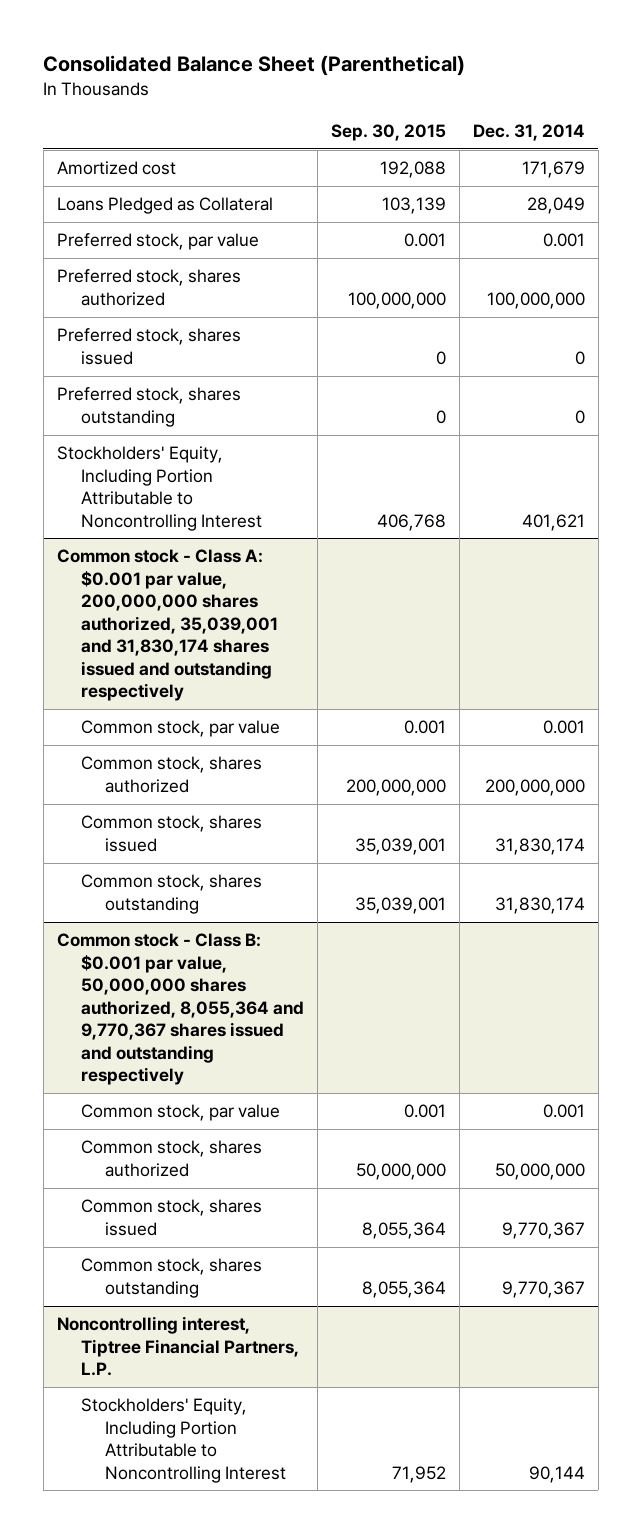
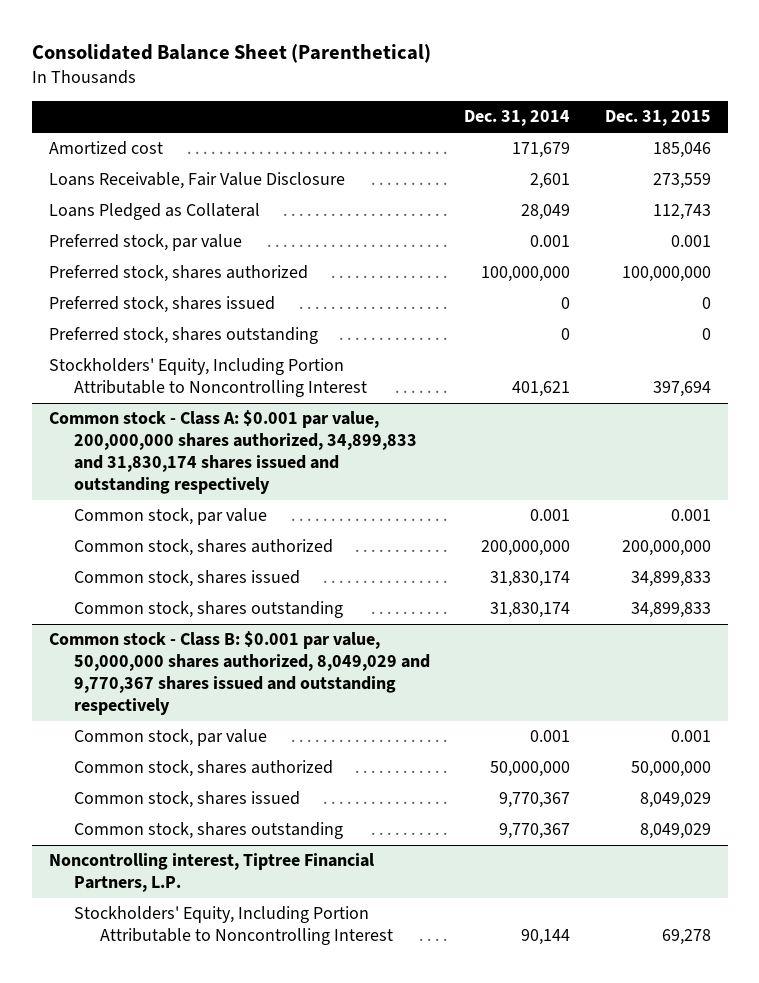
[330,123,446,141] Sep. 30, 2015 -> none
none -> [604,110,711,127] Dec. 31, 2015
none -> [48,172,345,190] Loans Receivable, Fair Value Disclosure
[56,549,278,701] Common stock - Class A: $0.001 par value, 200,000,000 shares authorized, 35,039,001 and 31,830,174 shares issued and outstanding respectively -> [48,410,418,495] Common stock - Class A: $0.001 par value, 200,000,000 shares authorized, 34,899,833 and 31,830,174 shares issued and outstanding respectively
[56,933,304,1085] Common stock - Class B: $0.001 par value, 50,000,000 shares authorized, 8,055,364 and 9,770,367 shares issued and outstanding respectively -> [48,631,431,716] Common stock - Class B: $0.001 par value, 50,000,000 shares authorized, 8,049,029 and 9,770,367 shares issued and outstanding respectively

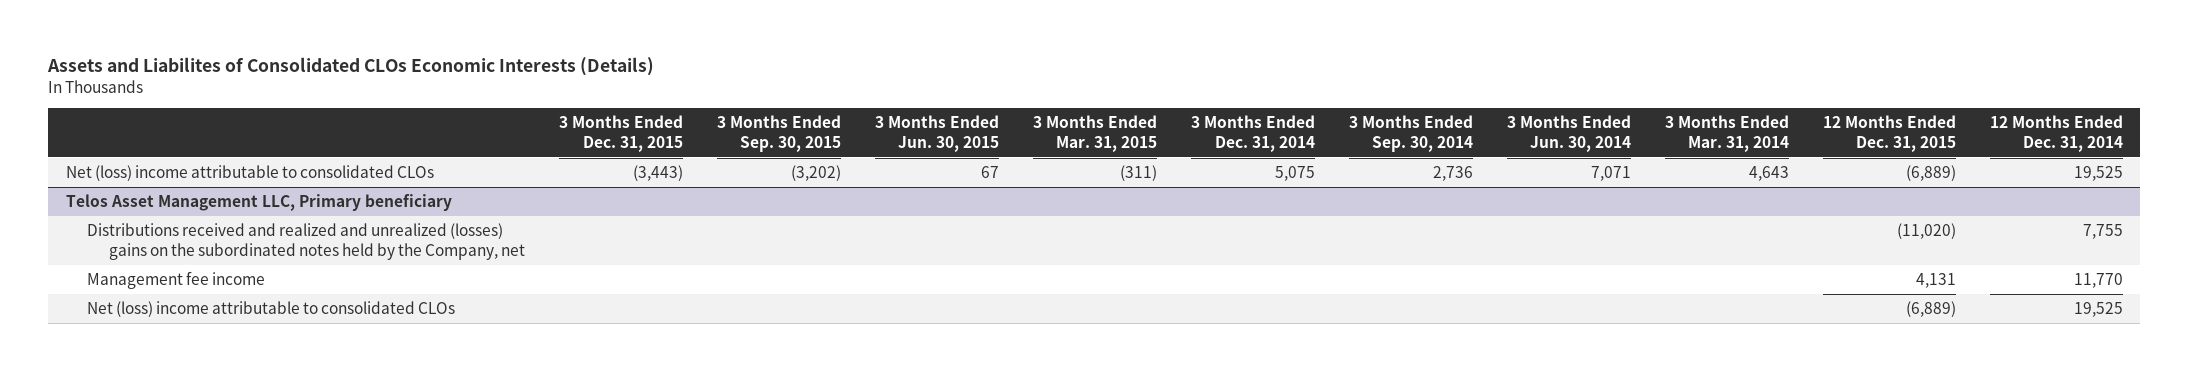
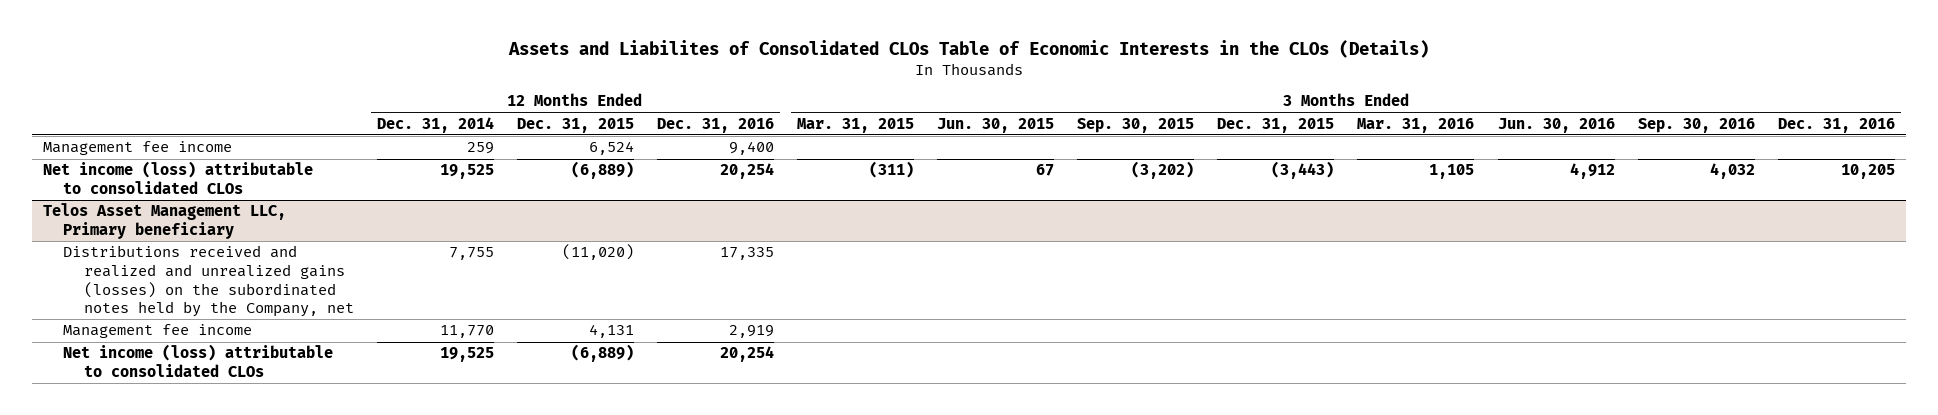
[47,57,655,77] Assets and Liabilites of Consolidated CLOs Economic Interests (Details) -> [507,39,1429,58] Assets and Liabilites of Consolidated CLOs Table of Economic Interests in the CLOs (Details)
[1190,115,1315,152] 3 Months Ended Dec. 31, 2014 -> none
[1348,115,1473,152] 3 Months Ended Sep. 30, 2014 -> none
[1507,115,1632,152] 3 Months Ended Jun. 30, 2014 -> none
[1665,115,1790,152] 3 Months Ended Mar. 31, 2014 -> none
none -> [656,117,774,133] Dec. 31, 2016
none -> [1357,117,1475,133] Mar. 31, 2016
none -> [1497,117,1615,133] Jun. 30, 2016
none -> [1637,117,1755,133] Sep. 30, 2016
none -> [1777,117,1895,133] Dec. 31, 2016
none -> [43,141,233,156] Management fee income
[65,164,434,181] Net (loss) income attributable to consolidated CLOs -> [43,161,314,195] Net income (loss) attributable to consolidated CLOs
[87,222,525,260] Distributions received and realized and unrealized (losses) gains on the subordinated notes held by the Company, net -> [63,245,354,318] Distributions received and realized and unrealized gains (losses) on the subordinated notes held by the Company, net
[87,300,456,317] Net (loss) income attributable to consolidated CLOs -> [63,344,334,378] Net income (loss) attributable to consolidated CLOs

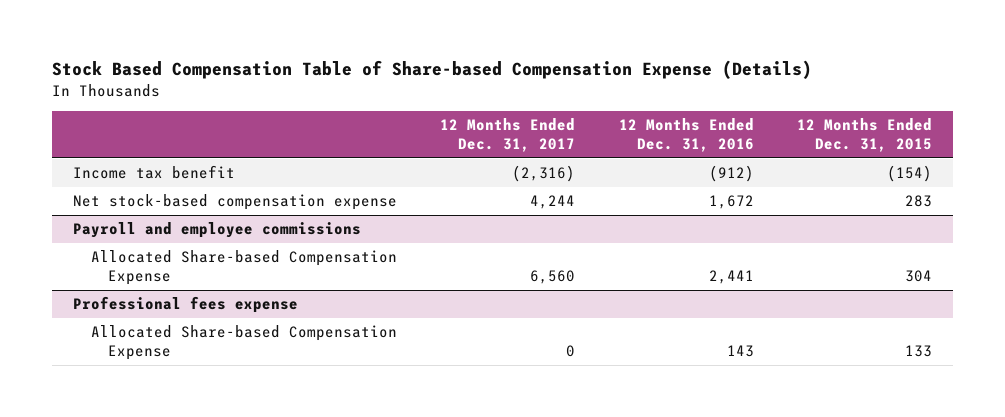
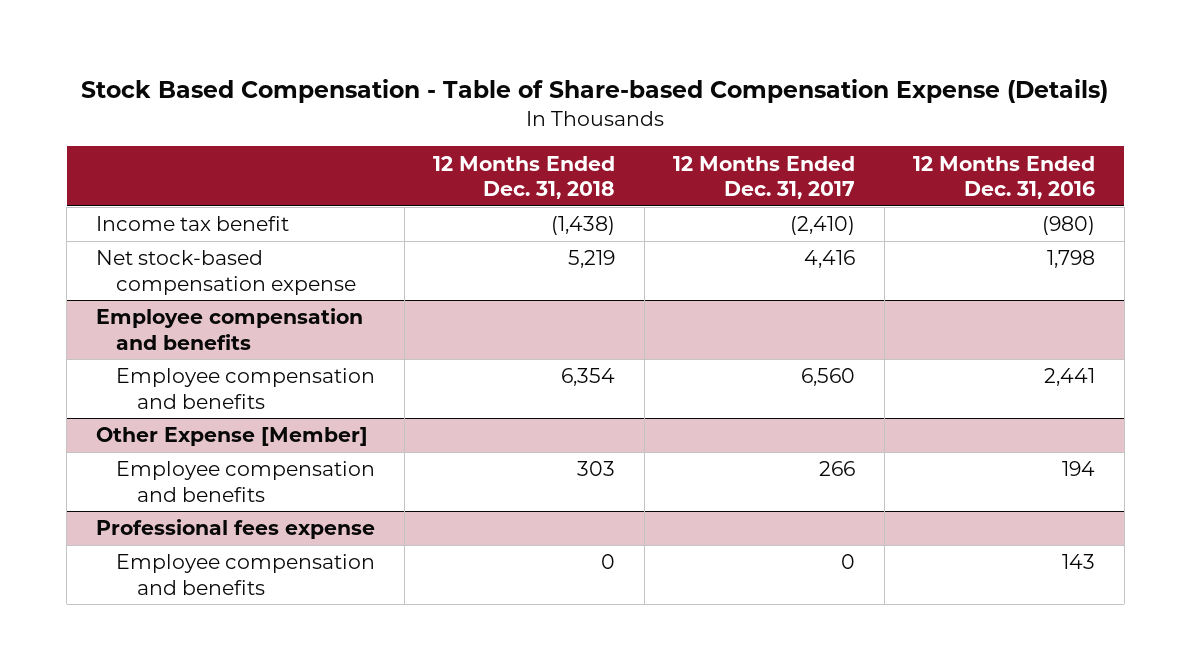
[51,60,812,80] Stock Based Compensation Table of Share-based Compensation Expense (Details) -> [81,79,1109,104] Stock Based Compensation - Table of Share-based Compensation Expense (Details)
[796,118,932,153] 12 Months Ended Dec. 31, 2015 -> none
none -> [433,155,616,199] 12 Months Ended Dec. 31, 2018
[512,165,576,183] (2,316) -> [790,216,856,236] (2,410)
[708,165,754,183] (912) -> [1042,216,1096,236] (980)
[530,195,576,210] 4,244 -> [804,250,856,269] 4,416
[708,195,754,210] 1,672 -> [1047,250,1096,269] 1,798
[73,222,362,239] Payroll and employee commissions -> [95,308,363,350] Employee compensation and benefits
[90,250,397,285] Allocated Share-based Compensation Expense -> [116,368,376,409] Employee compensation and benefits
none -> [95,427,368,447] Other Expense [Member]
none -> [116,461,376,502] Employee compensation and benefits
[90,325,397,360] Allocated Share-based Compensation Expense -> [116,554,376,595] Employee compensation and benefits

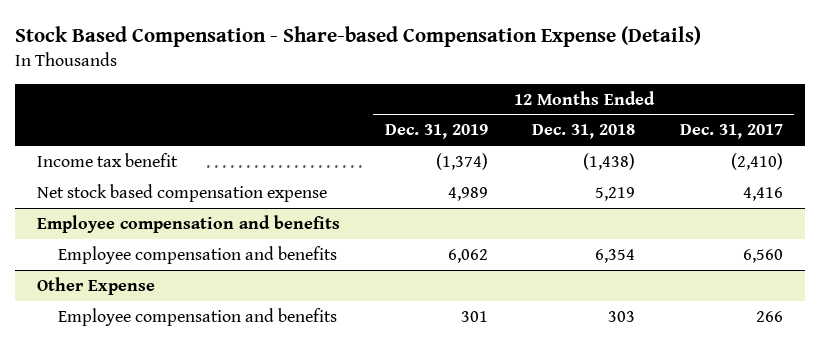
[81,79,1109,104] Stock Based Compensation - Table of Share-based Compensation Expense (Details) -> [14,26,701,48] Stock Based Compensation - Share-based Compensation Expense (Details)
[913,155,1096,199] 12 Months Ended Dec. 31, 2016 -> none
none -> [384,124,488,140] Dec. 31, 2019
[95,250,357,295] Net stock-based compensation expense -> [37,183,328,202] Net stock based compensation expense
[95,427,368,447] Other Expense [Member] -> [37,276,156,295] Other Expense
[95,519,375,540] Professional fees expense -> none
[116,554,376,595] Employee compensation and benefits -> none

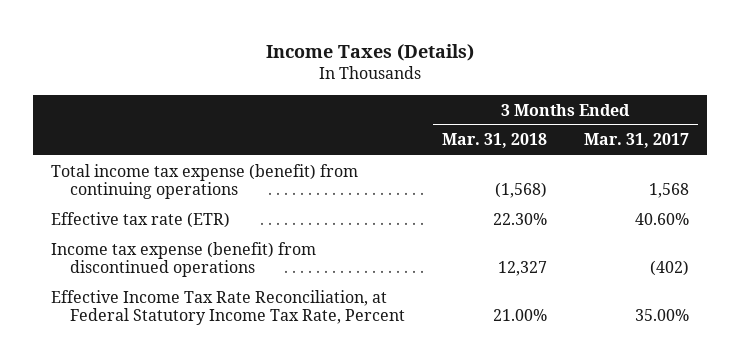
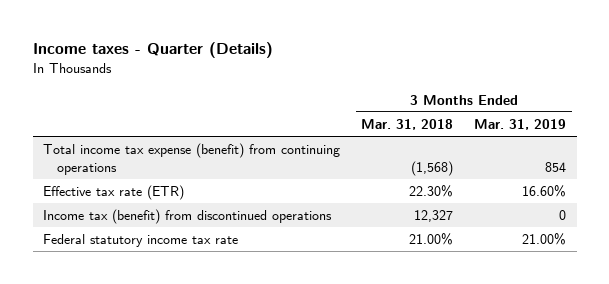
[266,43,475,61] Income Taxes (Details) -> [32,42,273,59] Income taxes - Quarter (Details)
[583,133,689,149] Mar. 31, 2017 -> none
none -> [474,118,567,130] Mar. 31, 2019
[51,241,317,278] Income tax expense (benefit) from discontinued operations -> [43,209,333,225] Income tax (benefit) from discontinued operations
[51,289,406,326] Effective Income Tax Rate Reconciliation, at Federal Statutory Income Tax Rate, Percent -> [43,234,239,248] Federal statutory income tax rate

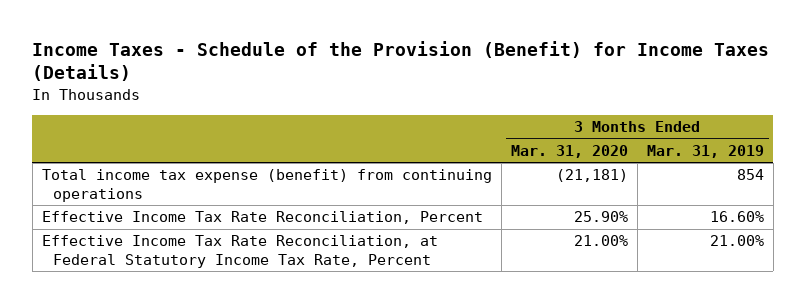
[32,42,273,59] Income taxes - Quarter (Details) -> [32,40,770,82] Income Taxes - Schedule of the Provision (Benefit) for Income Taxes (Details)
[361,118,454,130] Mar. 31, 2018 -> none
none -> [510,145,628,159] Mar. 31, 2020
[43,209,333,225] Income tax (benefit) from discontinued operations -> none
[43,185,185,201] Effective tax rate (ETR) -> [41,211,483,225] Effective Income Tax Rate Reconciliation, Percent
[43,234,239,248] Federal statutory income tax rate -> [41,235,438,268] Effective Income Tax Rate Reconciliation, at Federal Statutory Income Tax Rate, Percent

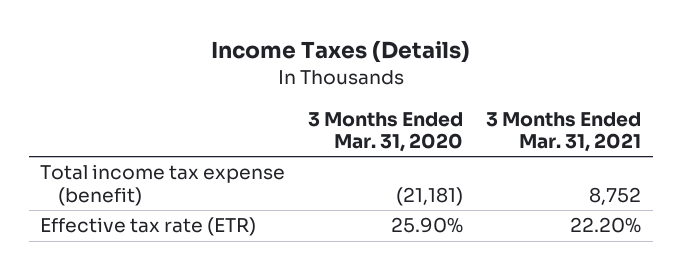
[32,40,770,82] Income Taxes - Schedule of the Provision (Benefit) for Income Taxes (Details) -> [210,40,470,64] Income Taxes (Details)
[646,145,764,159] Mar. 31, 2019 -> none
none -> [486,111,642,152] 3 Months Ended Mar. 31, 2021
[41,235,438,268] Effective Income Tax Rate Reconciliation, at Federal Statutory Income Tax Rate, Percent -> none
[41,169,492,202] Total income tax expense (benefit) from continuing operations -> [40,164,286,206] Total income tax expense (benefit)
[41,211,483,225] Effective Income Tax Rate Reconciliation, Percent -> [40,217,257,237] Effective tax rate (ETR)

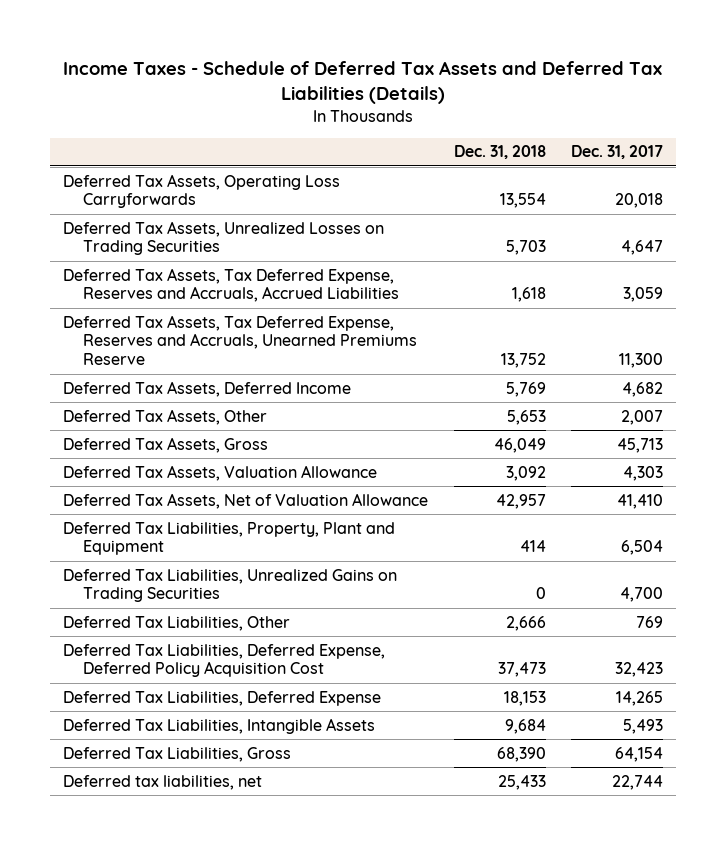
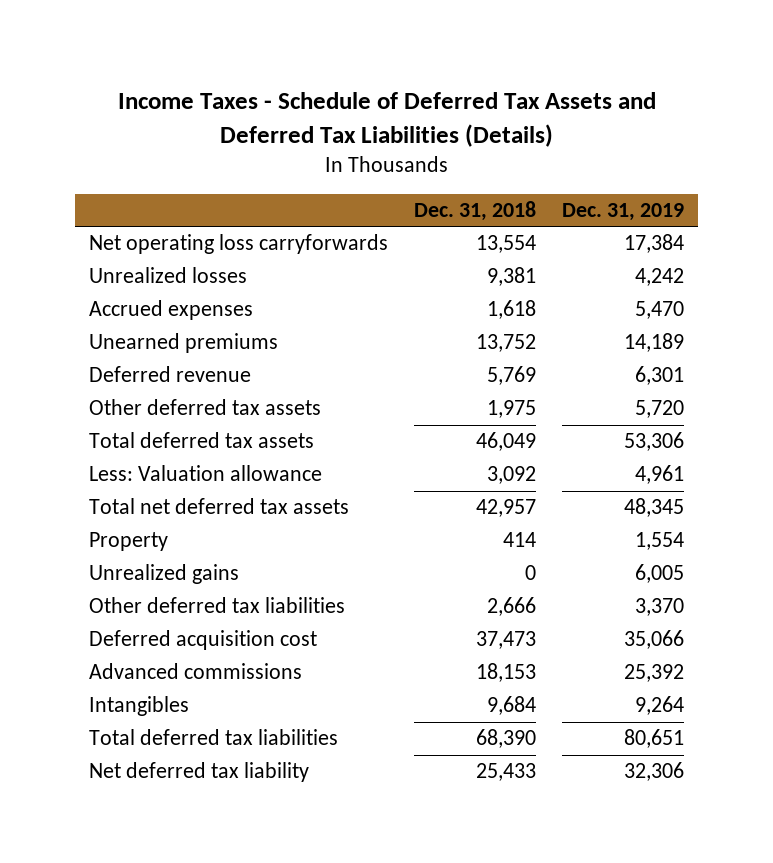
[571,145,664,160] Dec. 31, 2017 -> none
none -> [562,203,685,222] Dec. 31, 2019
[62,173,340,209] Deferred Tax Assets, Operating Loss Carryforwards -> [88,234,388,255] Net operating loss carryforwards
[62,220,384,256] Deferred Tax Assets, Unrealized Losses on Trading Securities -> [88,267,247,284] Unrealized losses
[505,240,546,256] 5,703 -> [487,267,537,287] 9,381
[62,267,399,303] Deferred Tax Assets, Tax Deferred Expense, Reserves and Accruals, Accrued Liabilities -> [88,300,253,321] Accrued expenses
[62,314,417,366] Deferred Tax Assets, Tax Deferred Expense, Reserves and Accruals, Unearned Premiums Reserve -> [88,333,278,354] Unearned premiums
[62,380,351,397] Deferred Tax Assets, Deferred Income -> [88,366,251,383] Deferred revenue
[62,408,267,425] Deferred Tax Assets, Other -> [88,399,321,416] Other deferred tax assets
[506,409,546,425] 5,653 -> [487,400,537,419] 1,975
[62,436,268,453] Deferred Tax Assets, Gross -> [88,432,314,449] Total deferred tax assets
[62,464,377,481] Deferred Tax Assets, Valuation Allowance -> [88,465,322,482] Less: Valuation allowance
[62,492,428,509] Deferred Tax Assets, Net of Valuation Allowance -> [88,498,349,515] Total net deferred tax assets
[62,521,395,556] Deferred Tax Liabilities, Property, Plant and Equipment -> [88,532,168,552] Property
[62,568,397,603] Deferred Tax Liabilities, Unrealized Gains on Trading Securities -> [88,564,239,585] Unrealized gains
[62,615,290,631] Deferred Tax Liabilities, Other -> [88,597,345,614] Other deferred tax liabilities
[62,643,385,678] Deferred Tax Liabilities, Deferred Expense, Deferred Policy Acquisition Cost -> [88,630,317,651] Deferred acquisition cost
[62,690,381,706] Deferred Tax Liabilities, Deferred Expense -> [88,663,302,680] Advanced commissions
[62,717,375,734] Deferred Tax Liabilities, Intangible Assets -> [88,696,189,717] Intangibles
[62,746,291,762] Deferred Tax Liabilities, Gross -> [88,729,338,746] Total deferred tax liabilities
[62,774,262,790] Deferred tax liabilities, net -> [88,762,309,783] Net deferred tax liability

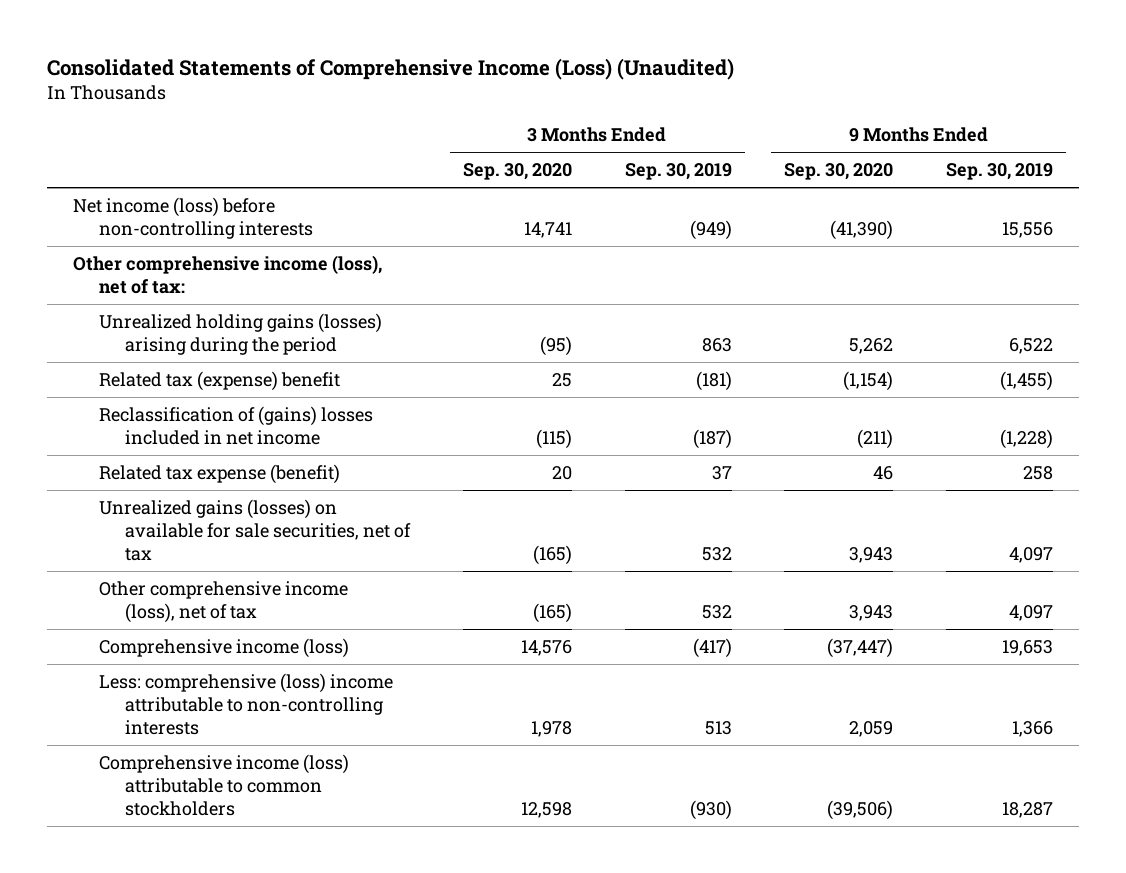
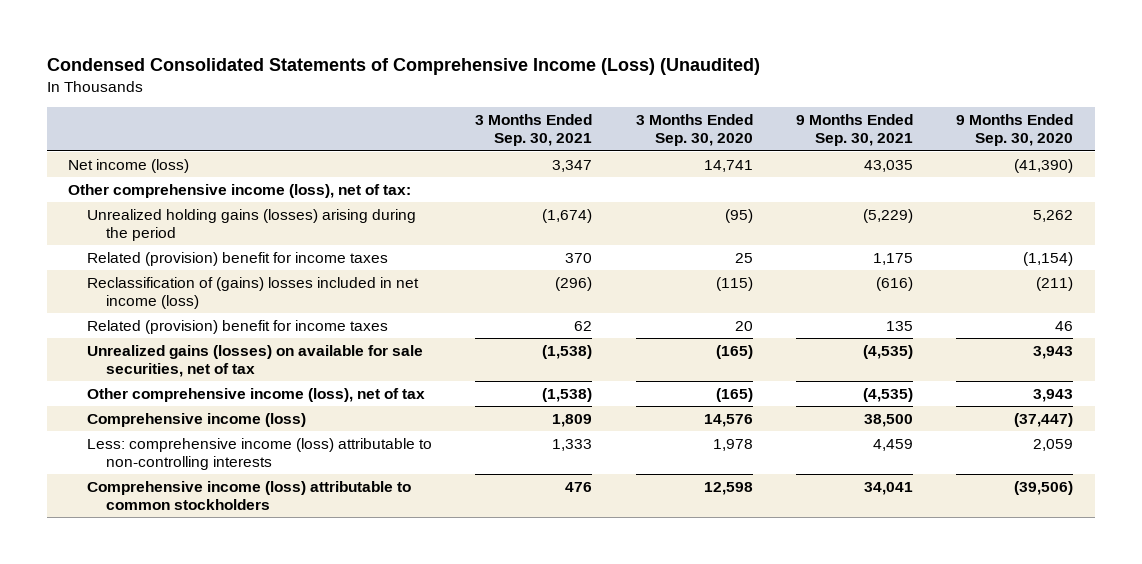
[47,57,735,80] Consolidated Statements of Comprehensive Income (Loss) (Unaudited) -> [46,57,760,75] Condensed Consolidated Statements of Comprehensive Income (Loss) (Unaudited)
[624,163,732,181] Sep. 30, 2019 -> none
[946,163,1054,181] Sep. 30, 2019 -> none
none -> [475,114,593,147] 3 Months Ended Sep. 30, 2021
none -> [795,114,913,147] 9 Months Ended Sep. 30, 2021
[73,197,314,239] Net income (loss) before non-controlling interests -> [68,158,190,173] Net income (loss)
[99,371,341,392] Related tax (expense) benefit -> [87,251,389,266] Related (provision) benefit for income taxes
[99,406,374,445] Reclassification of (gains) losses included in net income -> [87,276,420,309] Reclassification of (gains) losses included in net income (loss)
[99,464,341,485] Related tax expense (benefit) -> [87,319,389,334] Related (provision) benefit for income taxes
[99,673,394,735] Less: comprehensive (loss) income attributable to non-controlling interests -> [87,437,433,470] Less: comprehensive income (loss) attributable to non-controlling interests

